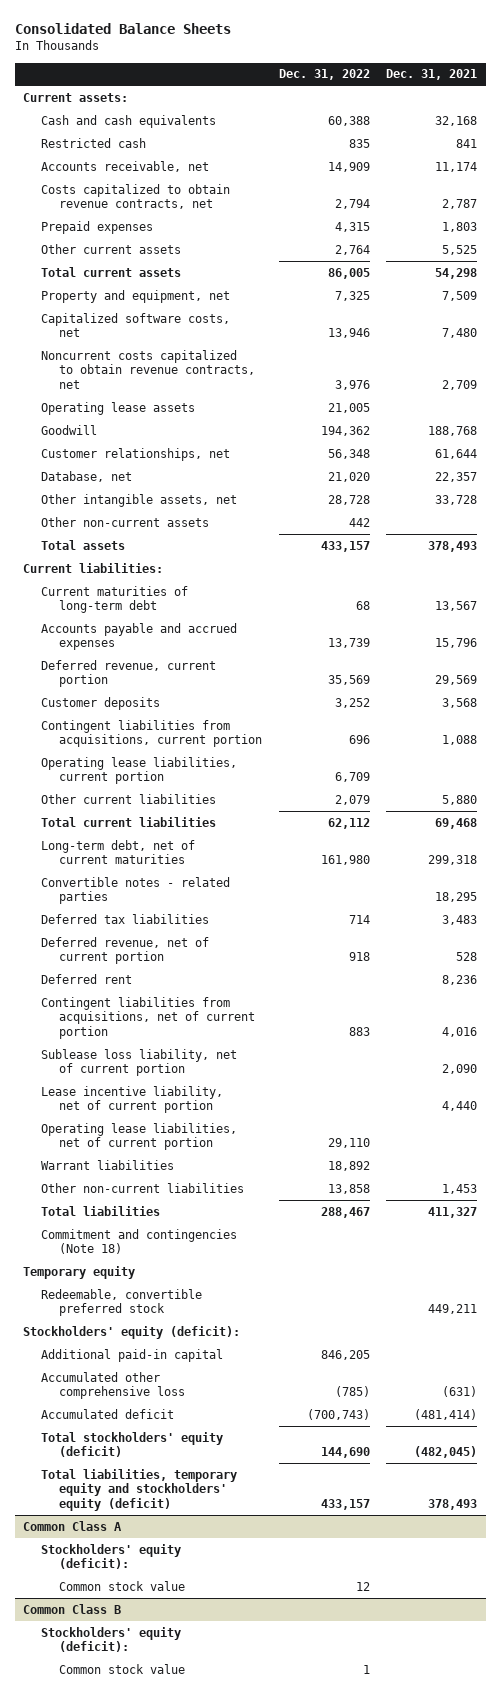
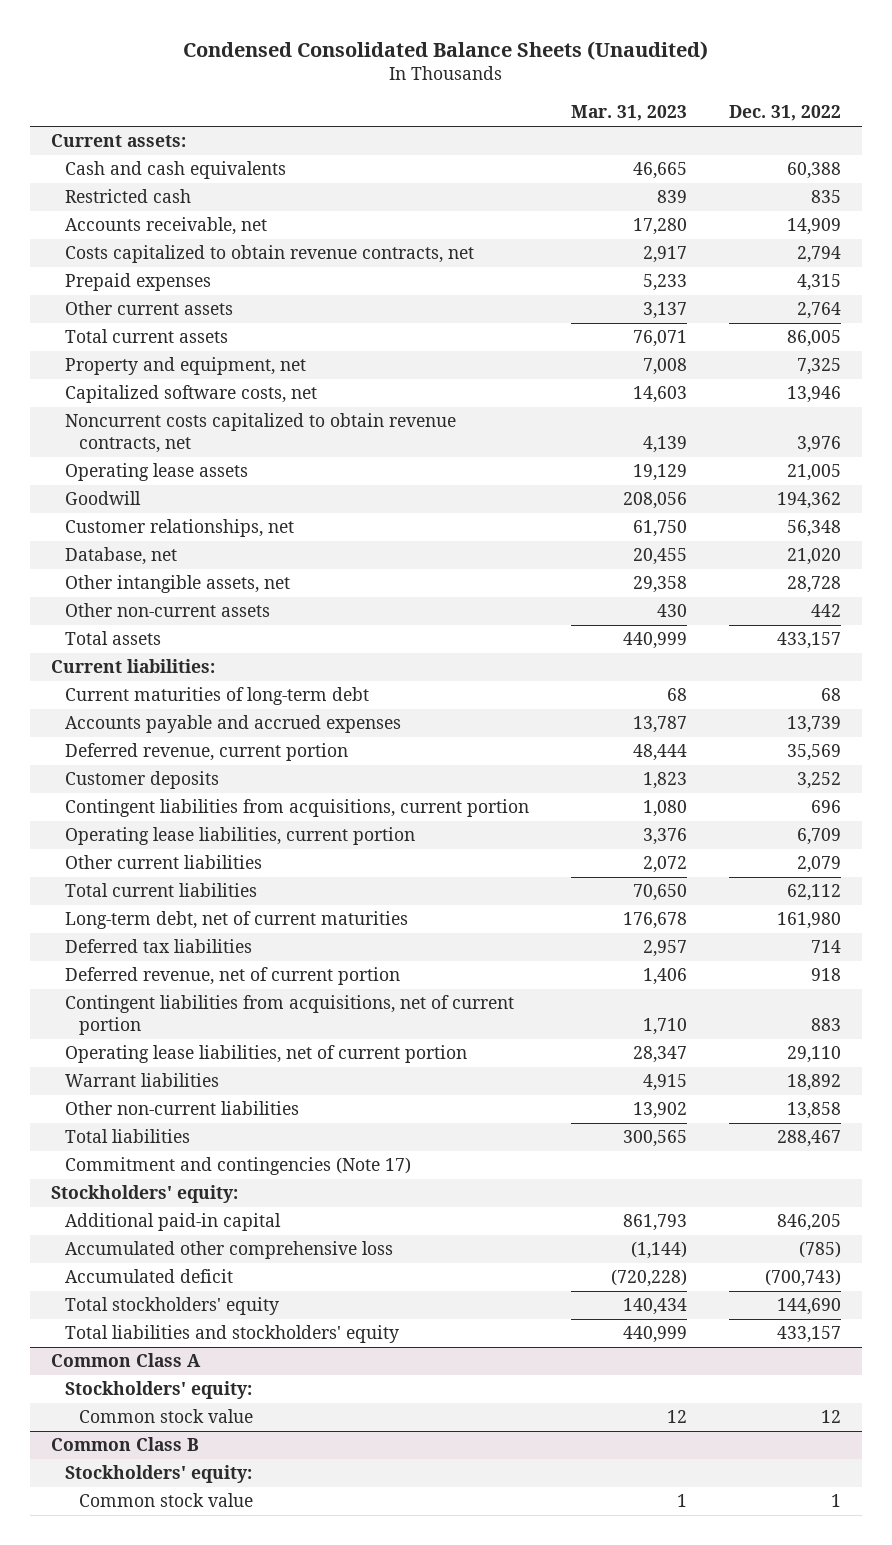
[14,22,231,34] Consolidated Balance Sheets -> [183,40,709,60] Condensed Consolidated Balance Sheets (Unaudited)
[386,69,478,81] Dec. 31, 2021 -> none
none -> [571,105,688,122] Mar. 31, 2023
[41,876,231,905] Convertible notes - related parties -> none
[41,973,133,984] Deferred rent -> none
[41,1048,238,1077] Sublease loss liability, net of current portion -> none
[41,1085,224,1114] Lease incentive liability, net of current portion -> none
[23,1265,136,1279] Temporary equity -> none
[41,1288,203,1317] Redeemable, convertible preferred stock -> none
[41,1228,238,1255] Commitment and contingencies (Note 18) -> [64,1157,411,1176] Commitment and contingencies (Note 17)
[23,1325,241,1339] Stockholders' equity (deficit): -> [51,1185,239,1204] Stockholders' equity:
[41,1431,224,1458] Total stockholders' equity (deficit) -> [64,1297,279,1316] Total stockholders' equity
[41,1468,238,1511] Total liabilities, temporary equity and stockholders' equity (deficit) -> [64,1325,399,1344] Total liabilities and stockholders' equity
[41,1543,182,1570] Stockholders' equity (deficit): -> [64,1381,252,1400] Stockholders' equity:
[41,1626,182,1653] Stockholders' equity (deficit): -> [64,1465,252,1484] Stockholders' equity:

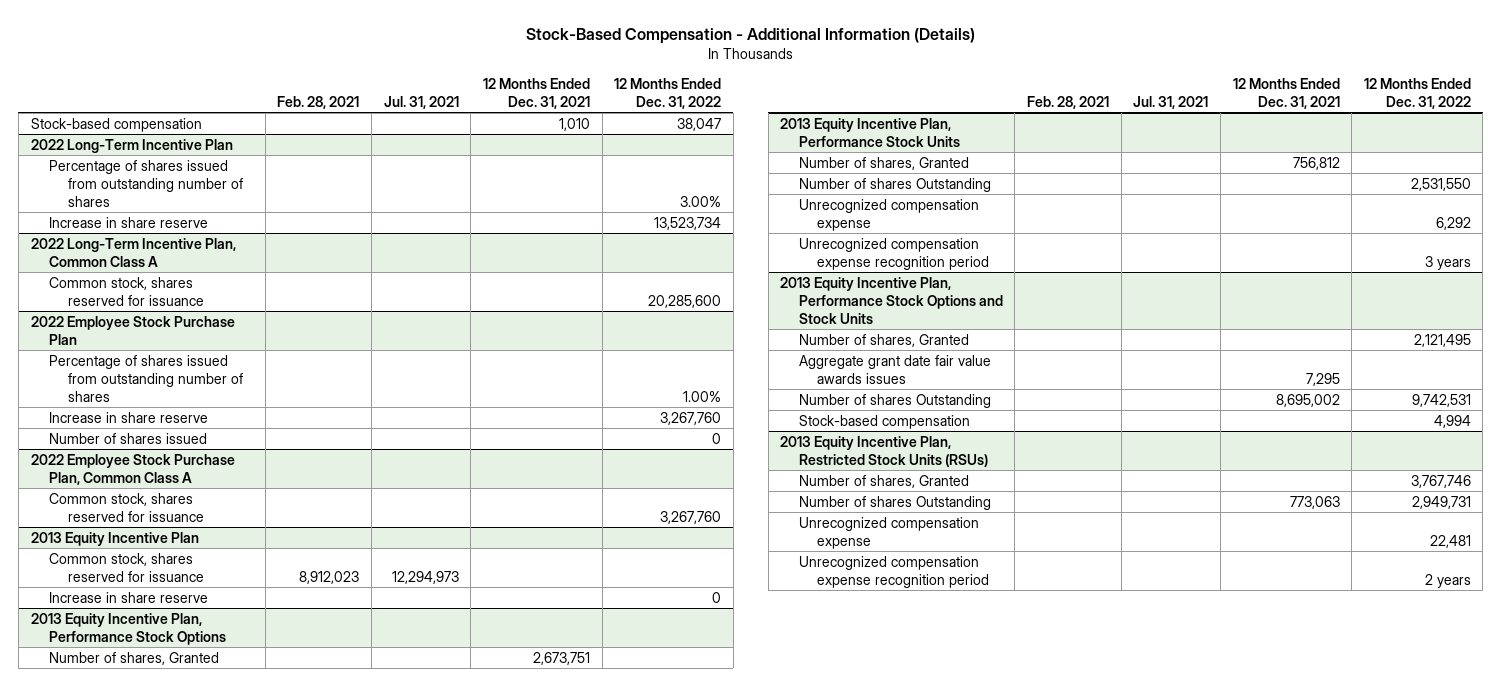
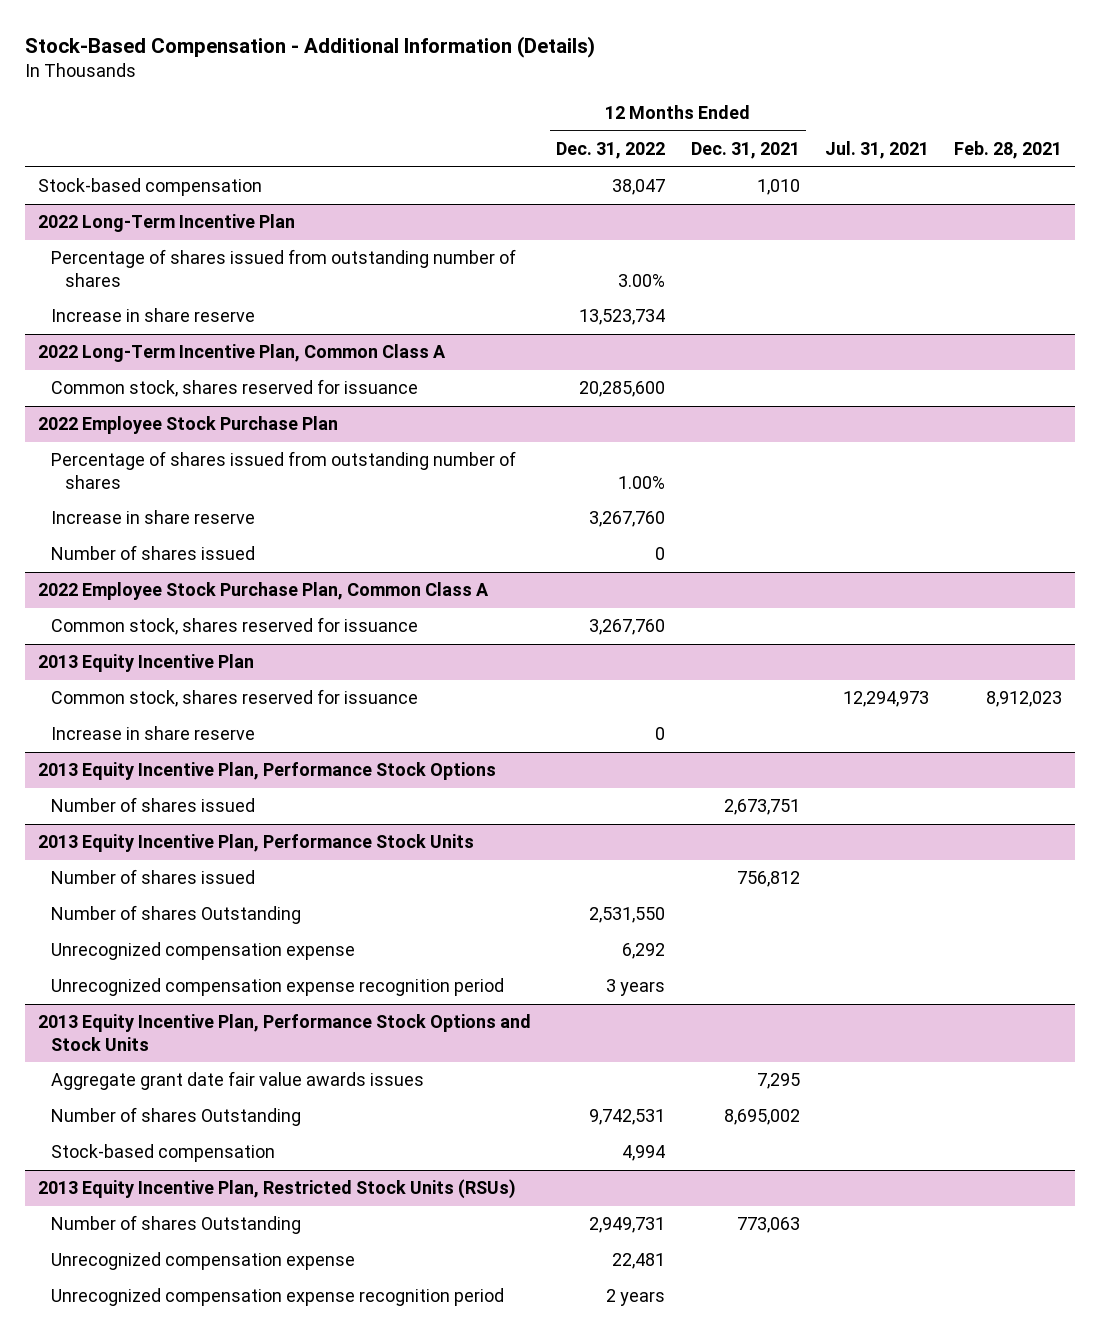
[49,651,220,665] Number of shares, Granted -> [51,797,256,813] Number of shares issued
[798,156,969,170] Number of shares, Granted -> [51,869,256,885] Number of shares issued
[798,333,969,347] Number of shares, Granted -> none
[798,474,969,488] Number of shares, Granted -> none

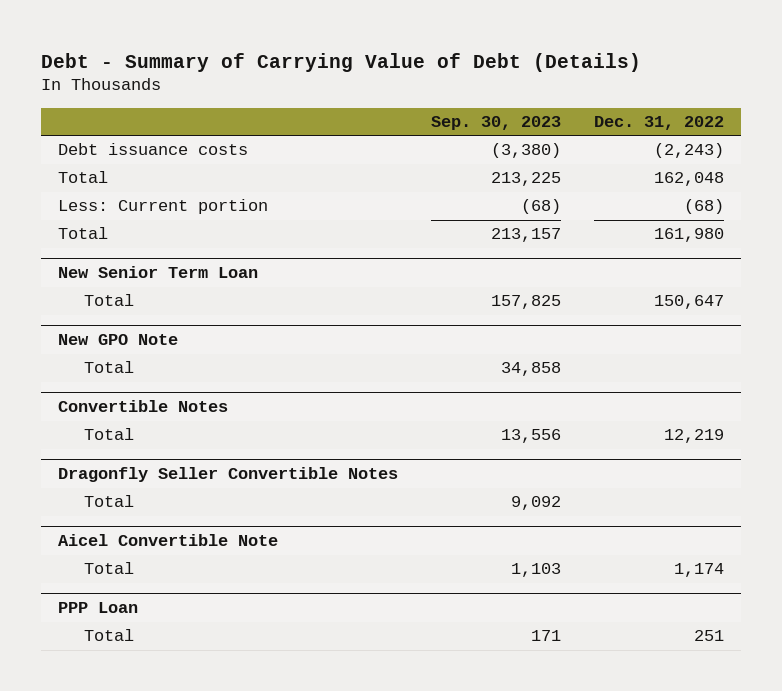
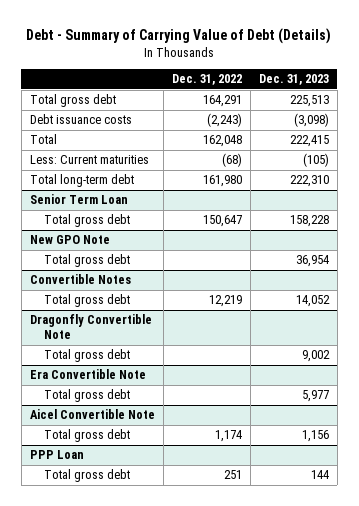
[430,115,561,130] Sep. 30, 2023 -> none
none -> [258,74,329,86] Dec. 31, 2023
none -> [29,94,116,108] Total gross debt
[57,199,268,215] Less: Current portion -> [29,155,149,165] Less: Current maturities
[57,227,108,240] Total -> [29,174,134,188] Total long-term debt
[57,266,258,279] New Senior Term Loan -> [29,194,128,205] Senior Term Loan
[83,294,134,307] Total -> [44,214,131,228] Total gross debt
[83,361,134,374] Total -> none
none -> [44,254,131,268] Total gross debt
[57,467,398,483] Dragonfly Seller Convertible Notes -> none
[83,495,134,508] Total -> none
[83,428,134,441] Total -> [44,294,131,308] Total gross debt
none -> [29,314,152,340] Dragonfly Convertible Note
none -> [44,349,131,363] Total gross debt
none -> [29,369,146,380] Era Convertible Note
none -> [44,389,131,403] Total gross debt
[83,562,134,575] Total -> [44,429,131,443] Total gross debt
[83,629,134,642] Total -> [44,469,131,483] Total gross debt

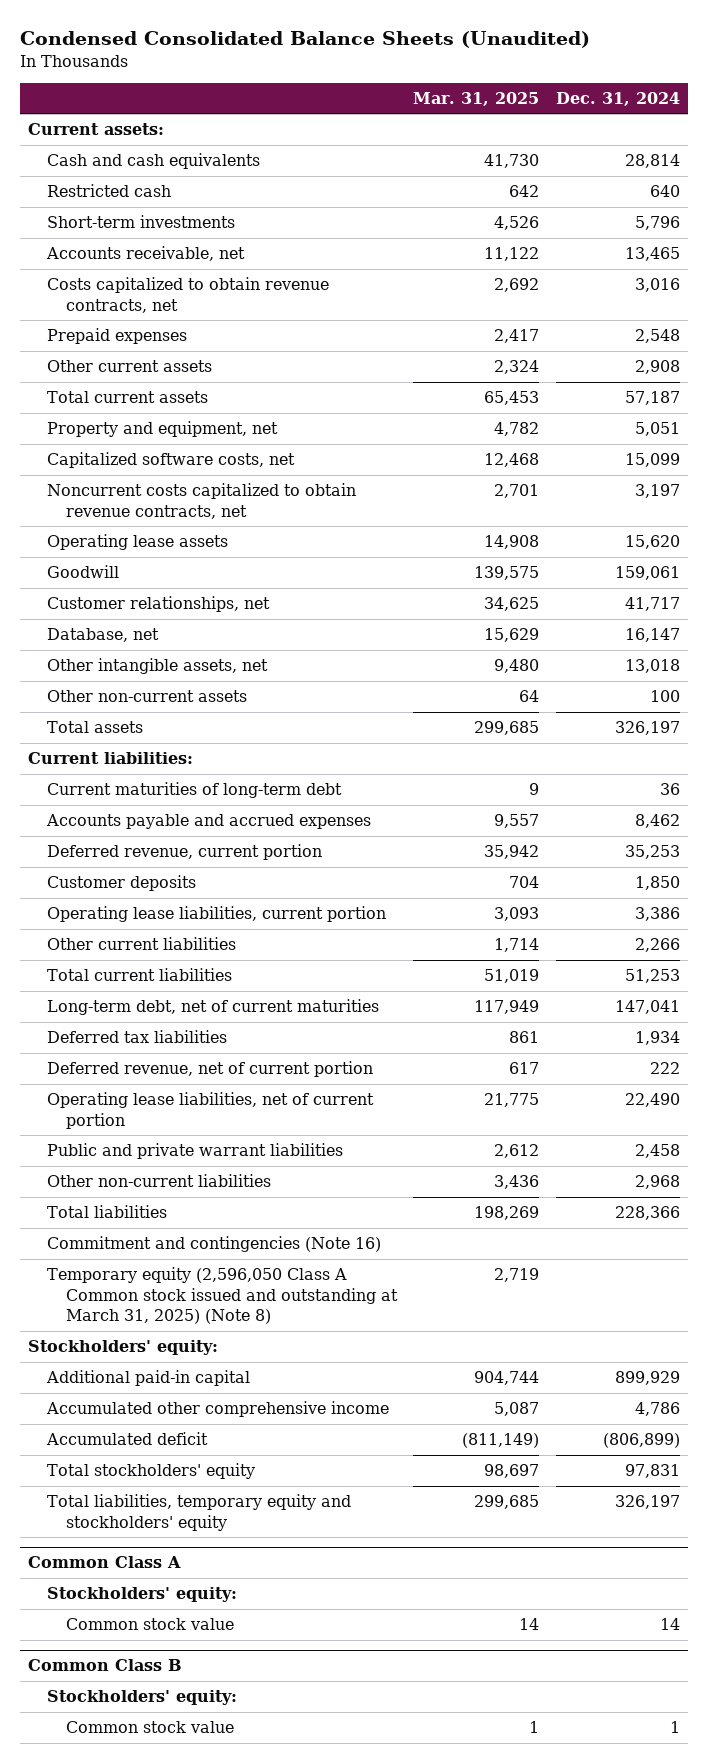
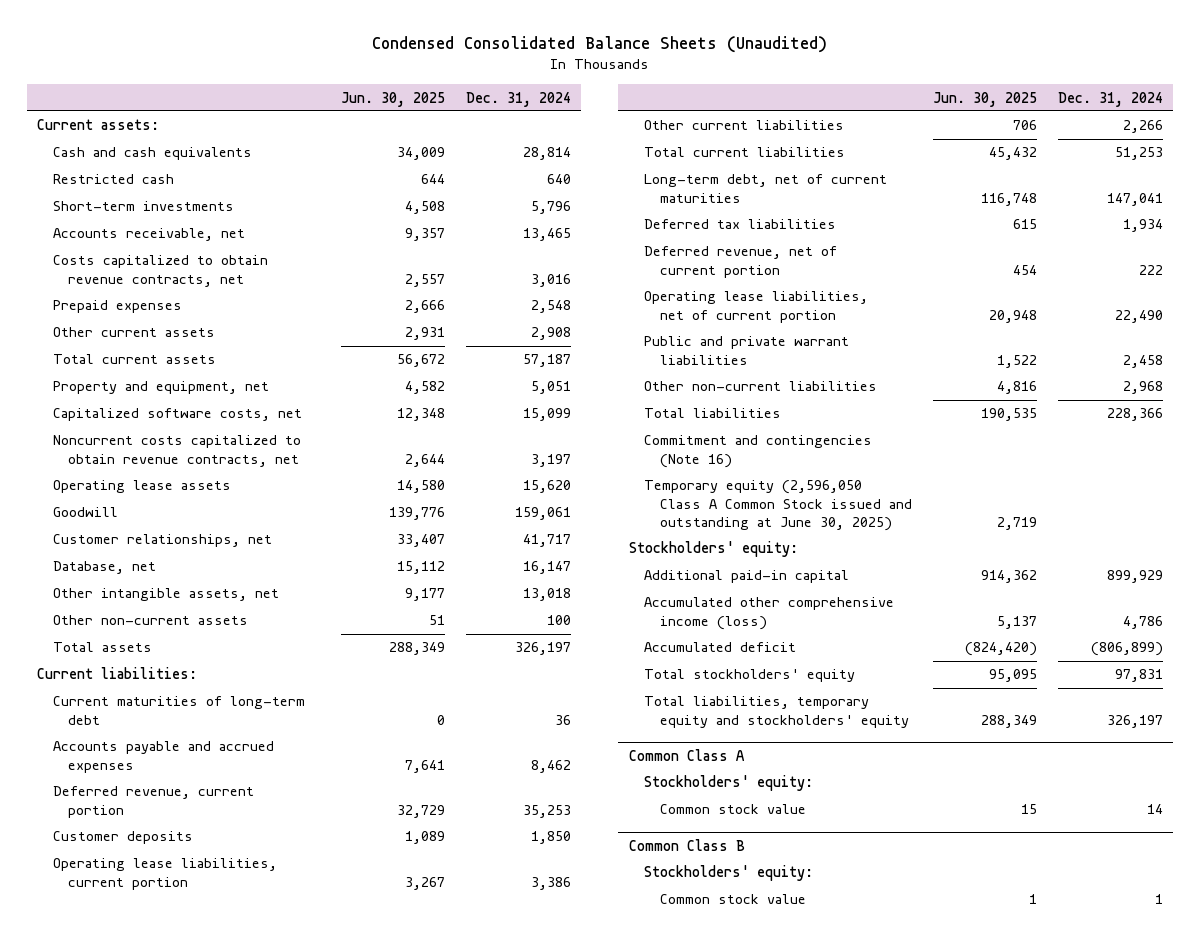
[413,91,540,106] Mar. 31, 2025 -> none
none -> [341,91,446,107] Jun. 30, 2025
[47,1267,399,1325] Temporary equity (2,596,050 Class A Common stock issued and outstanding at March 31, 2025) (Note 8) -> [644,480,913,531] Temporary equity (2,596,050 Class A Common Stock issued and outstanding at June 30, 2025)
[46,1401,390,1418] Accumulated other comprehensive income -> [644,597,895,630] Accumulated other comprehensive income (loss)

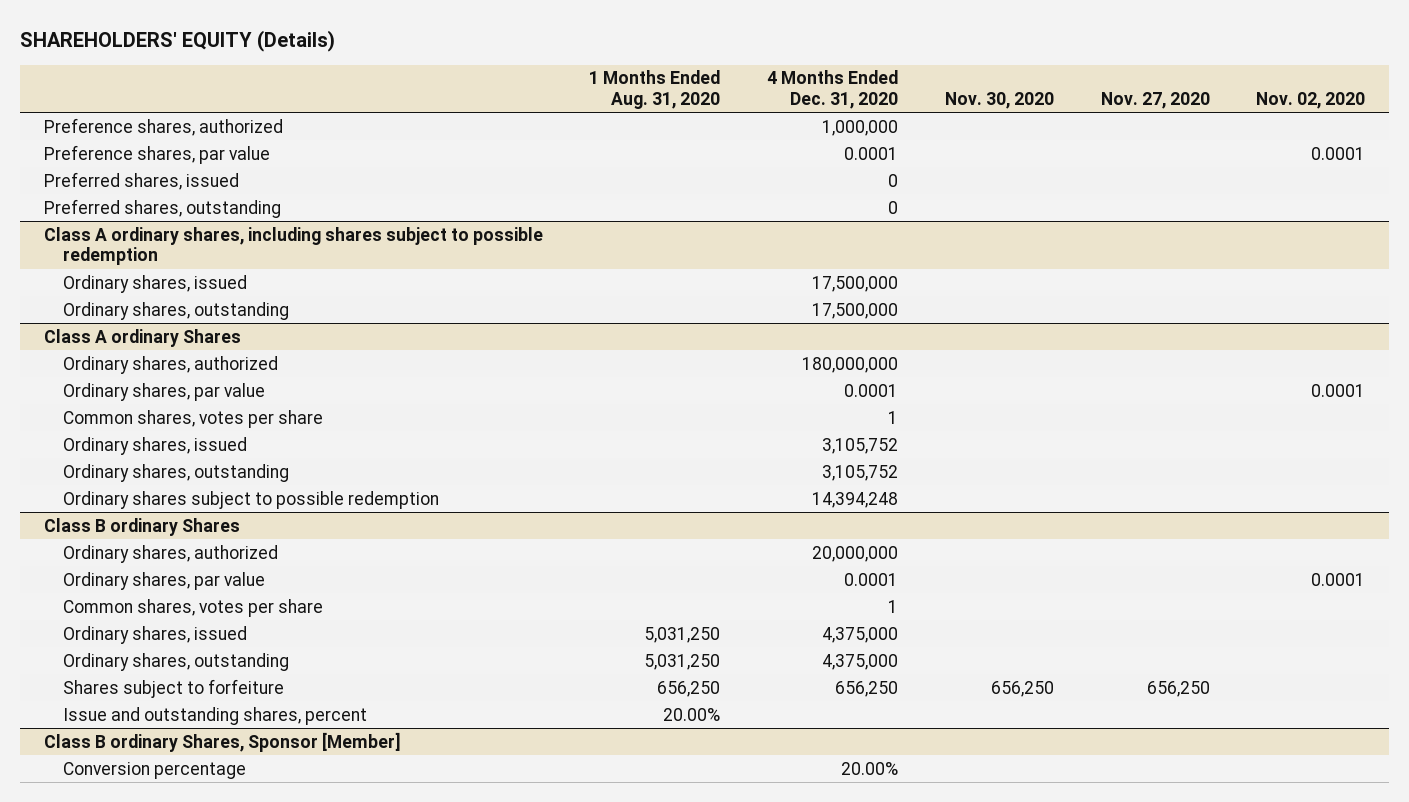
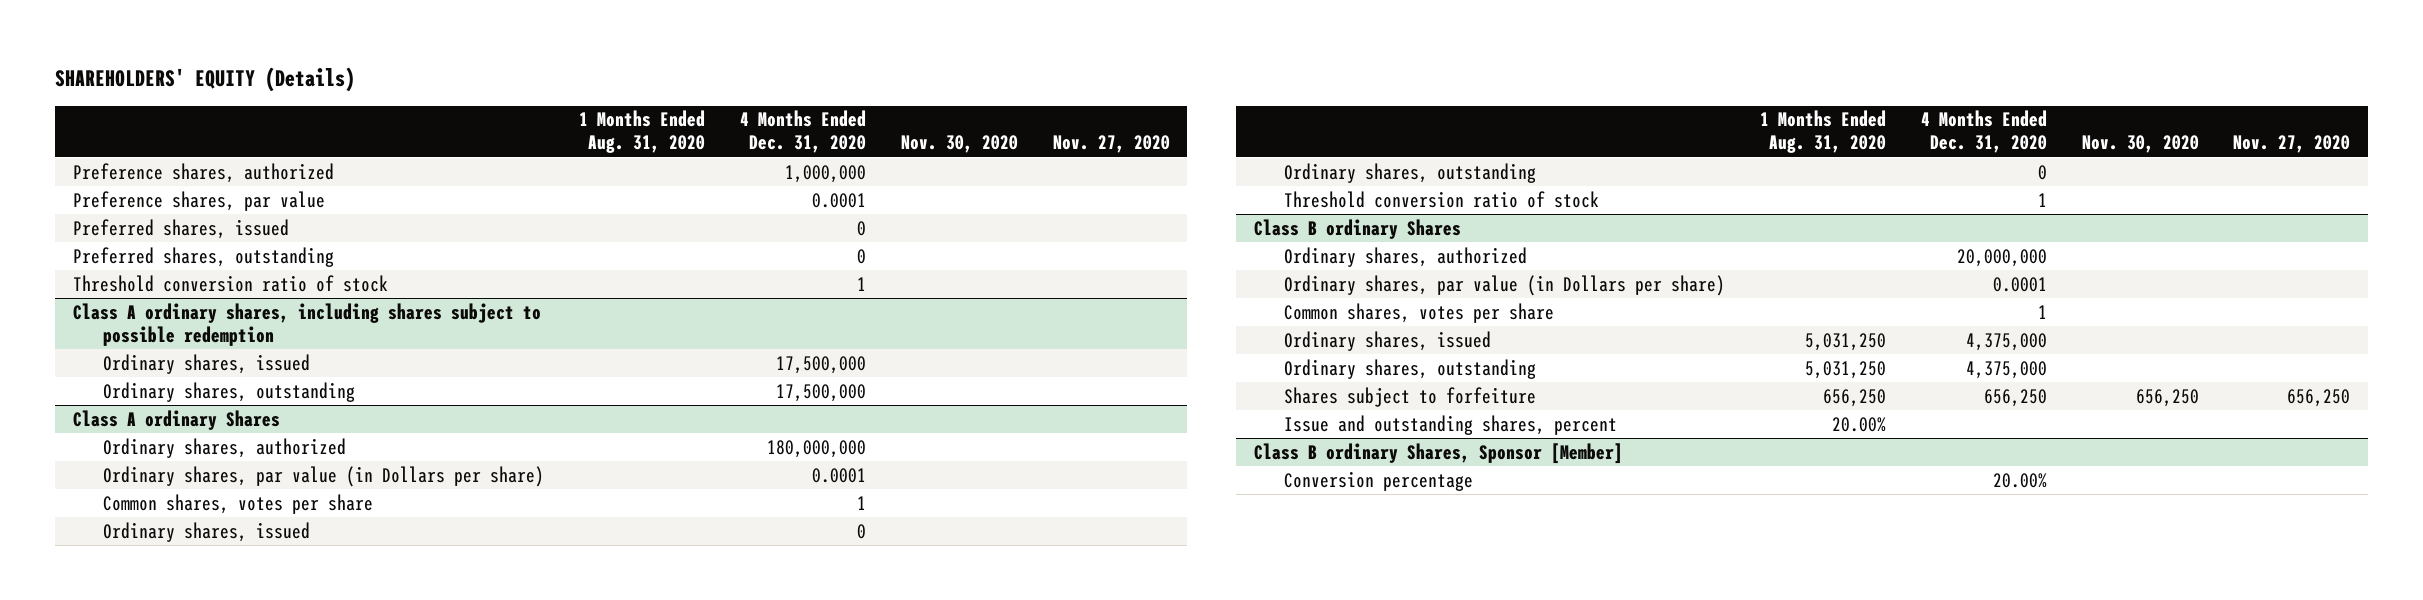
[1256,91,1366,109] Nov. 02, 2020 -> none
none -> [72,274,388,292] Threshold conversion ratio of stock
[62,382,265,401] Ordinary shares, par value -> [103,465,545,487] Ordinary shares, par value (in Dollars per share)
[62,490,439,509] Ordinary shares subject to possible redemption -> none
[822,437,899,454] 3,105,752 -> [856,523,866,539] 0
[822,464,899,481] 3,105,752 -> [2037,164,2047,180] 0
none -> [1284,190,1600,208] Threshold conversion ratio of stock
[62,571,265,590] Ordinary shares, par value -> [1284,274,1726,296] Ordinary shares, par value (in Dollars per share)

